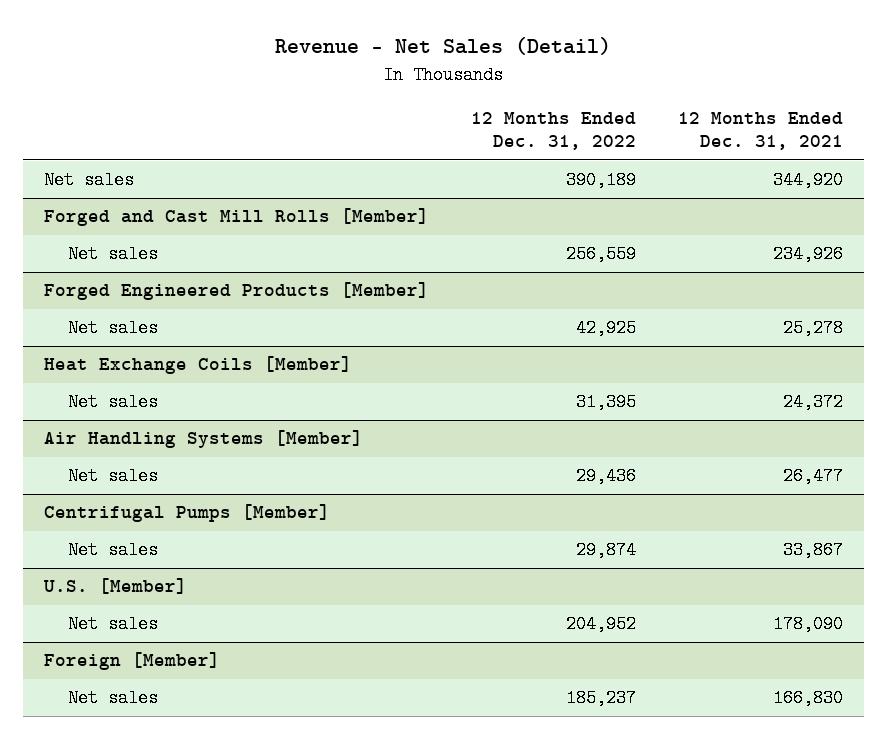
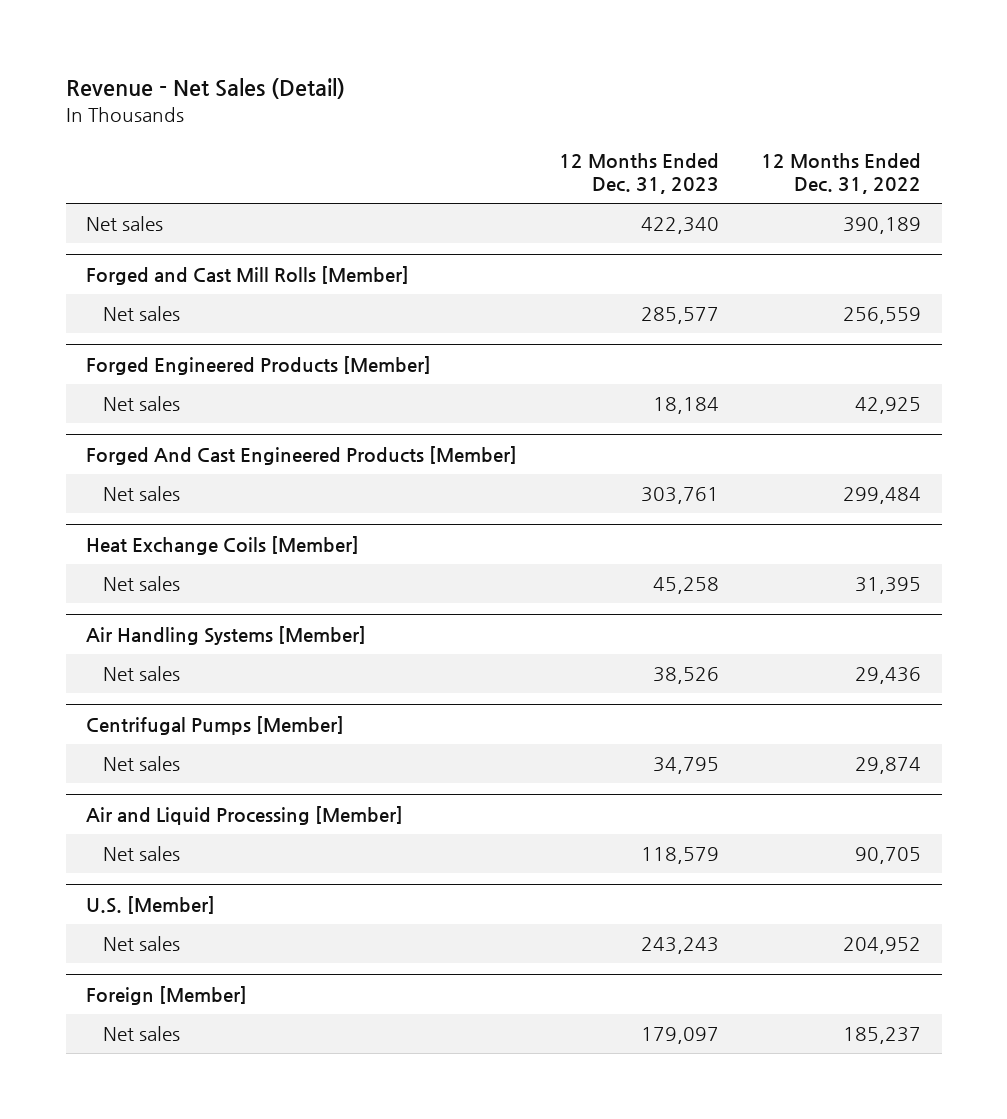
[678,112,844,151] 12 Months Ended Dec. 31, 2021 -> none
none -> [559,152,720,195] 12 Months Ended Dec. 31, 2023
none -> [86,446,518,466] Forged And Cast Engineered Products [Member]
none -> [103,486,181,502] Net sales
none -> [86,806,404,826] Air and Liquid Processing [Member]
none -> [103,846,181,862] Net sales

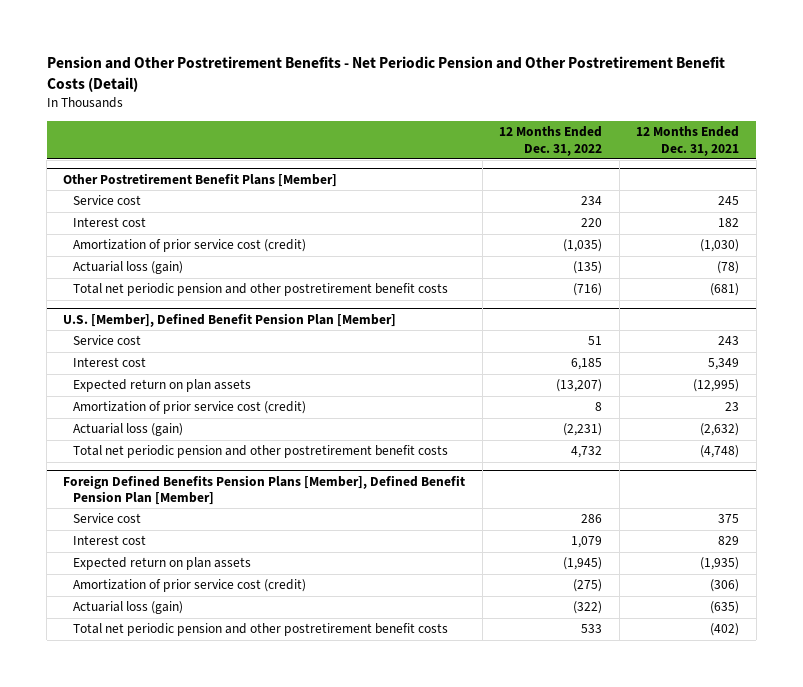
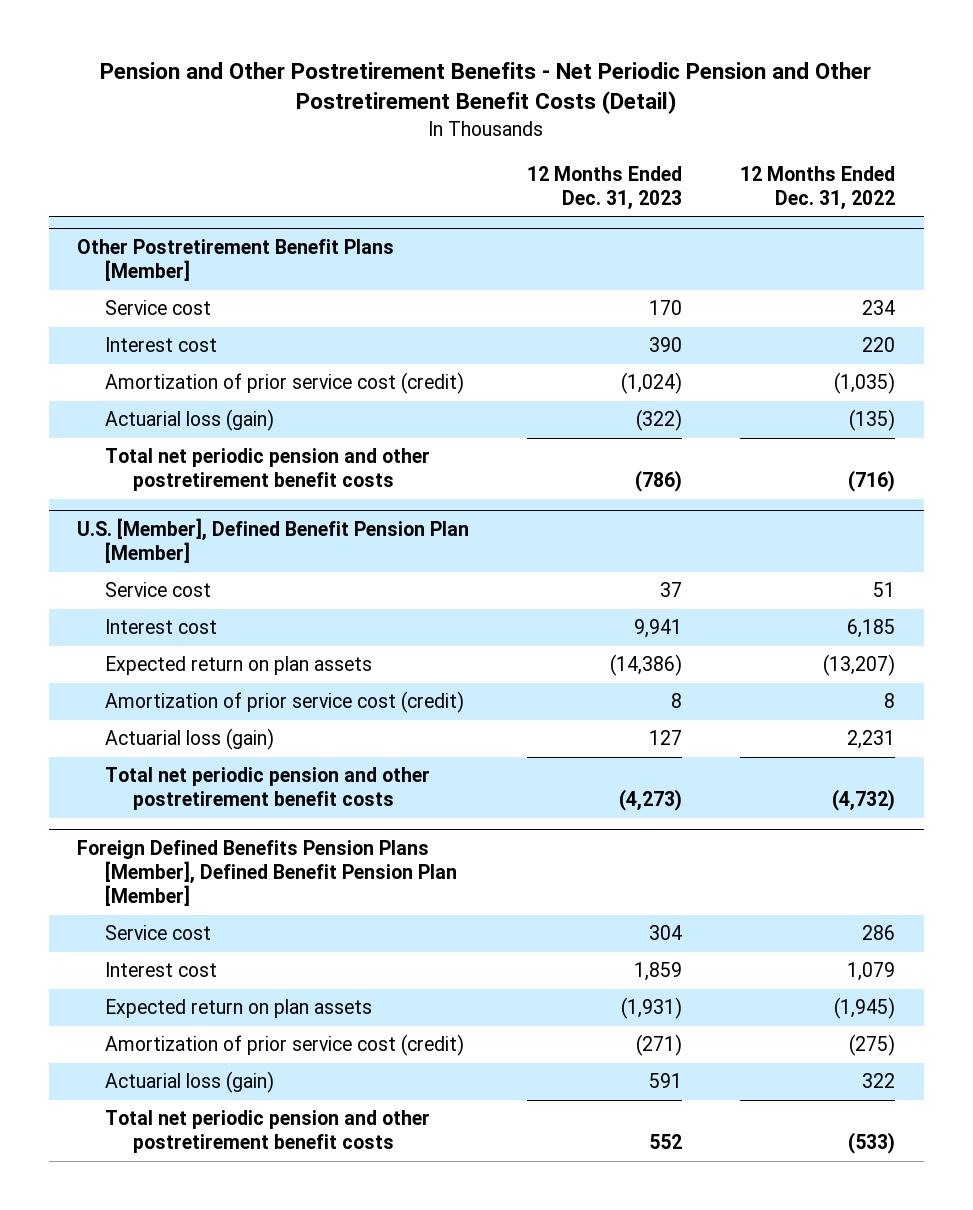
[636,126,740,156] 12 Months Ended Dec. 31, 2021 -> none
none -> [527,165,683,210] 12 Months Ended Dec. 31, 2023
[563,423,603,437] (2,231) -> [847,730,896,750] 2,231
[571,446,603,459] 4,732 -> [832,789,896,812] (4,732)
[573,601,603,615] (322) -> [862,1073,896,1089] 322
[581,624,603,634] 533 -> [848,1132,896,1155] (533)

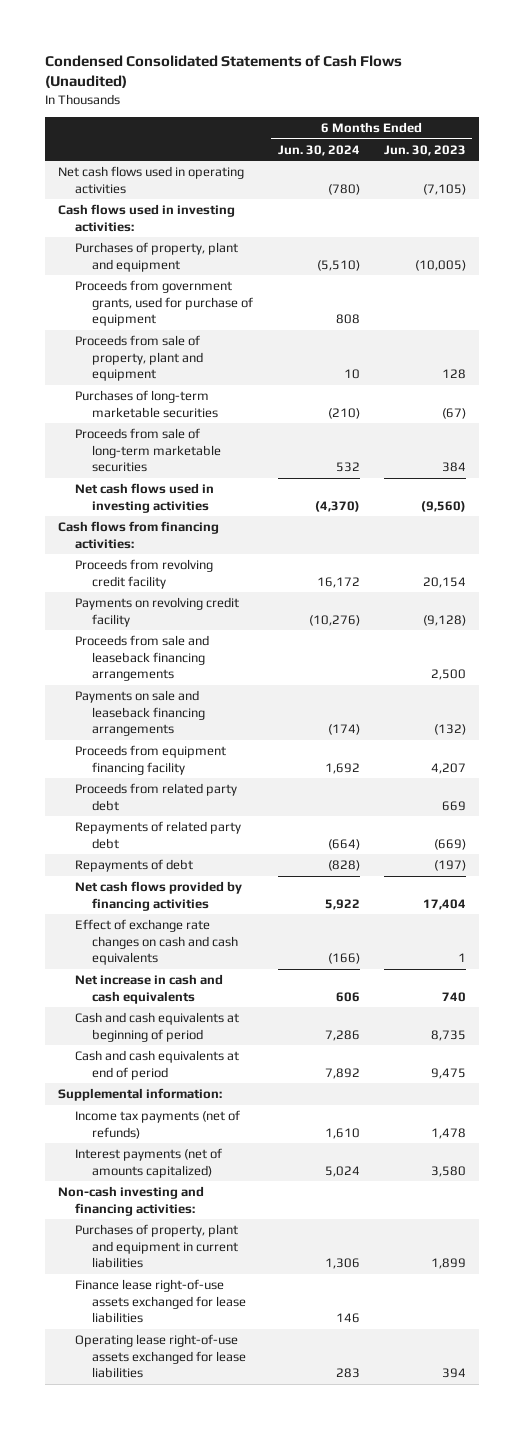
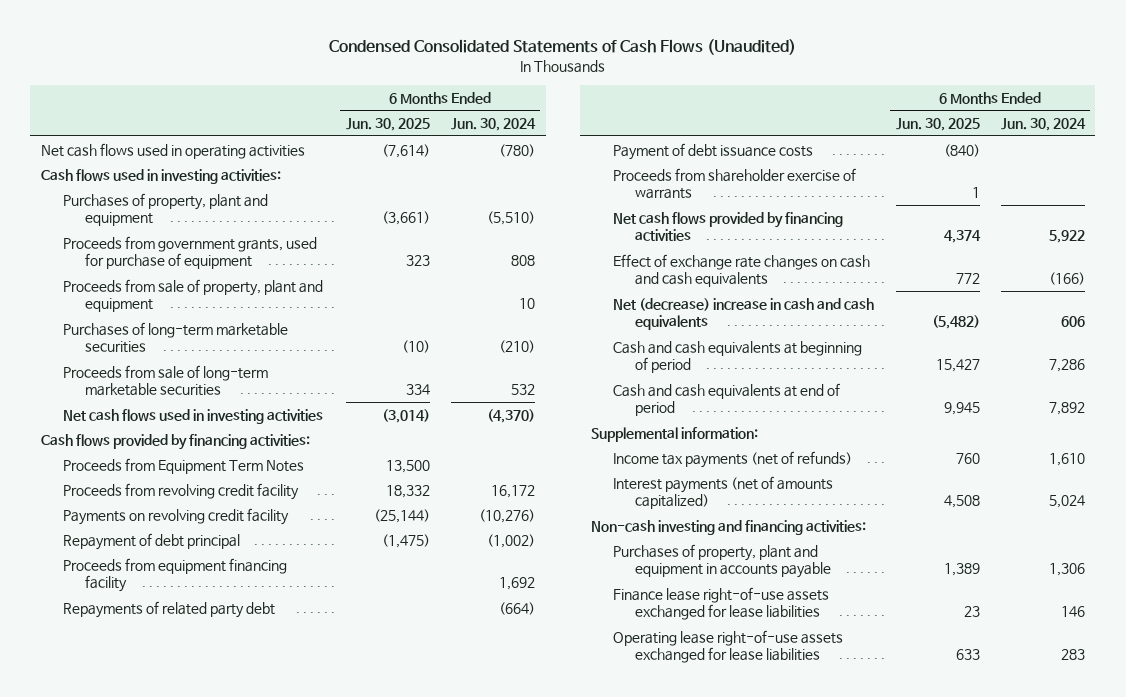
[384,144,467,156] Jun. 30, 2023 -> none
none -> [345,117,430,131] Jun. 30, 2025
[57,521,219,549] Cash flows from financing activities: -> [41,433,311,450] Cash flows provided by financing activities:
none -> [63,457,305,474] Proceeds from Equipment Term Notes
[74,635,209,681] Proceeds from sale and leaseback financing arrangements -> none
[74,690,206,736] Payments on sale and leaseback financing arrangements -> none
none -> [63,532,241,550] Repayment of debt principal
[74,783,237,811] Proceeds from related party debt -> none
[74,859,193,873] Repayments of debt -> none
none -> [613,142,814,160] Payment of debt issuance costs
none -> [613,167,857,200] Proceeds from shareholder exercise of warrants
[74,974,223,1004] Net increase in cash and cash equivalents -> [613,297,875,331] Net (decrease) increase in cash and cash equivalents
[74,1224,239,1268] Purchases of property, plant and equipment in current liabilities -> [613,543,832,579] Purchases of property, plant and equipment in accounts payable

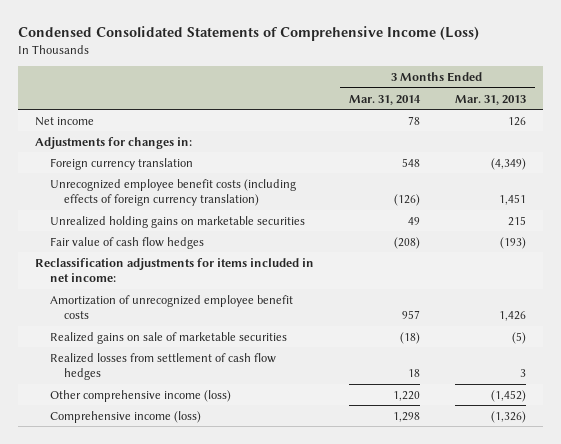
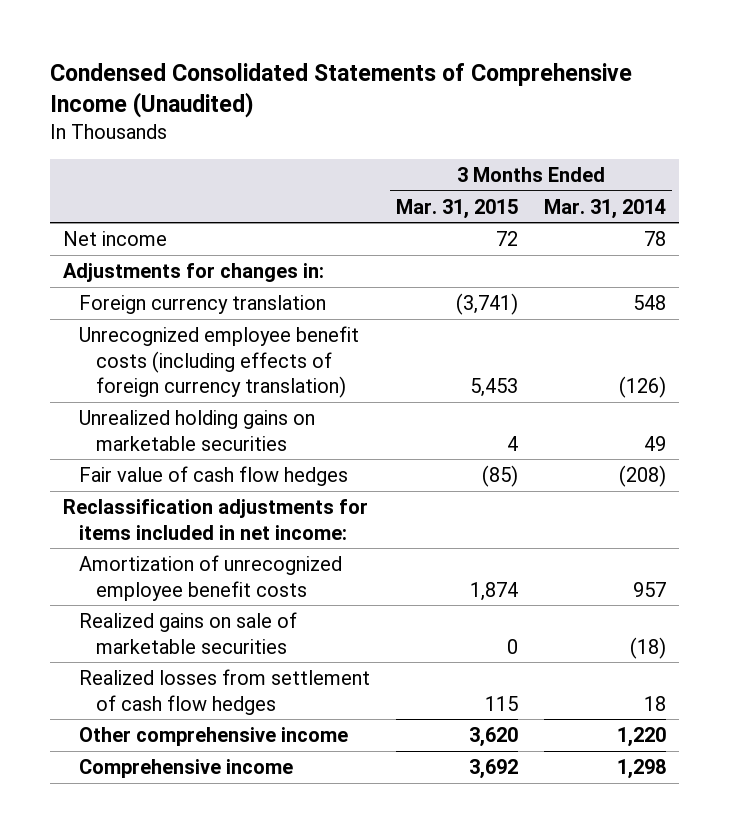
[17,26,479,42] Condensed Consolidated Statements of Comprehensive Income (Loss) -> [49,62,632,119] Condensed Consolidated Statements of Comprehensive Income (Unaudited)
[454,94,526,105] Mar. 31, 2013 -> none
none -> [396,198,519,219] Mar. 31, 2015
[49,389,231,402] Other comprehensive income (loss) -> [79,726,349,746] Other comprehensive income
[49,410,201,423] Comprehensive income (loss) -> [79,758,294,778] Comprehensive income

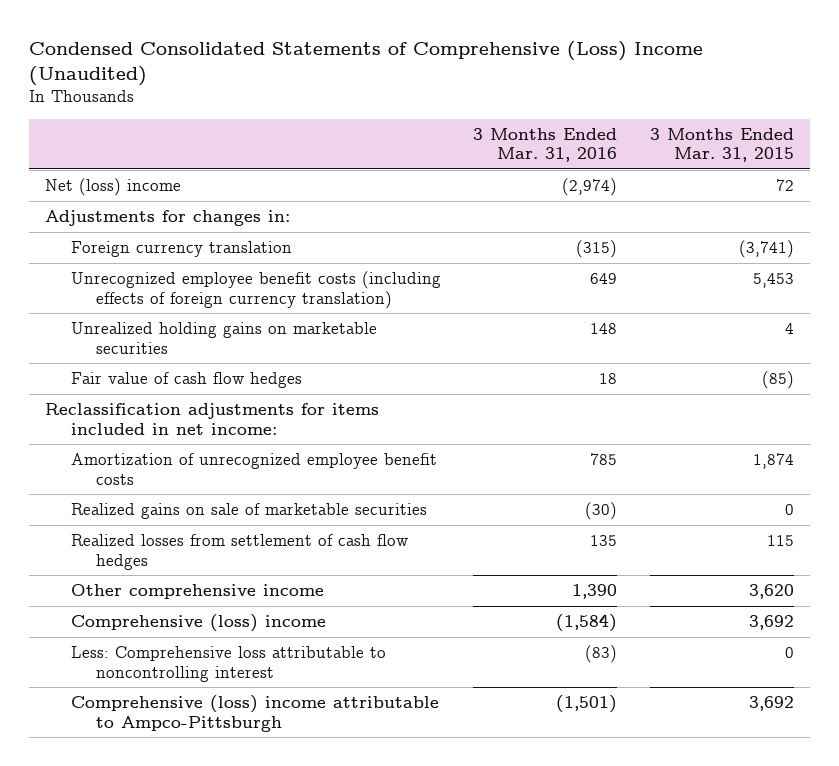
[49,62,632,119] Condensed Consolidated Statements of Comprehensive Income (Unaudited) -> [29,40,704,87] Condensed Consolidated Statements of Comprehensive (Loss) Income (Unaudited)
[543,198,666,219] Mar. 31, 2014 -> none
none -> [473,127,618,163] 3 Months Ended Mar. 31, 2016
[62,230,167,246] Net income -> [45,177,182,196] Net (loss) income
none -> [70,613,326,632] Comprehensive (loss) income
none -> [70,645,386,682] Less: Comprehensive loss attributable to noncontrolling interest
[79,758,294,778] Comprehensive income -> [70,694,439,732] Comprehensive (loss) income attributable to Ampco-Pittsburgh

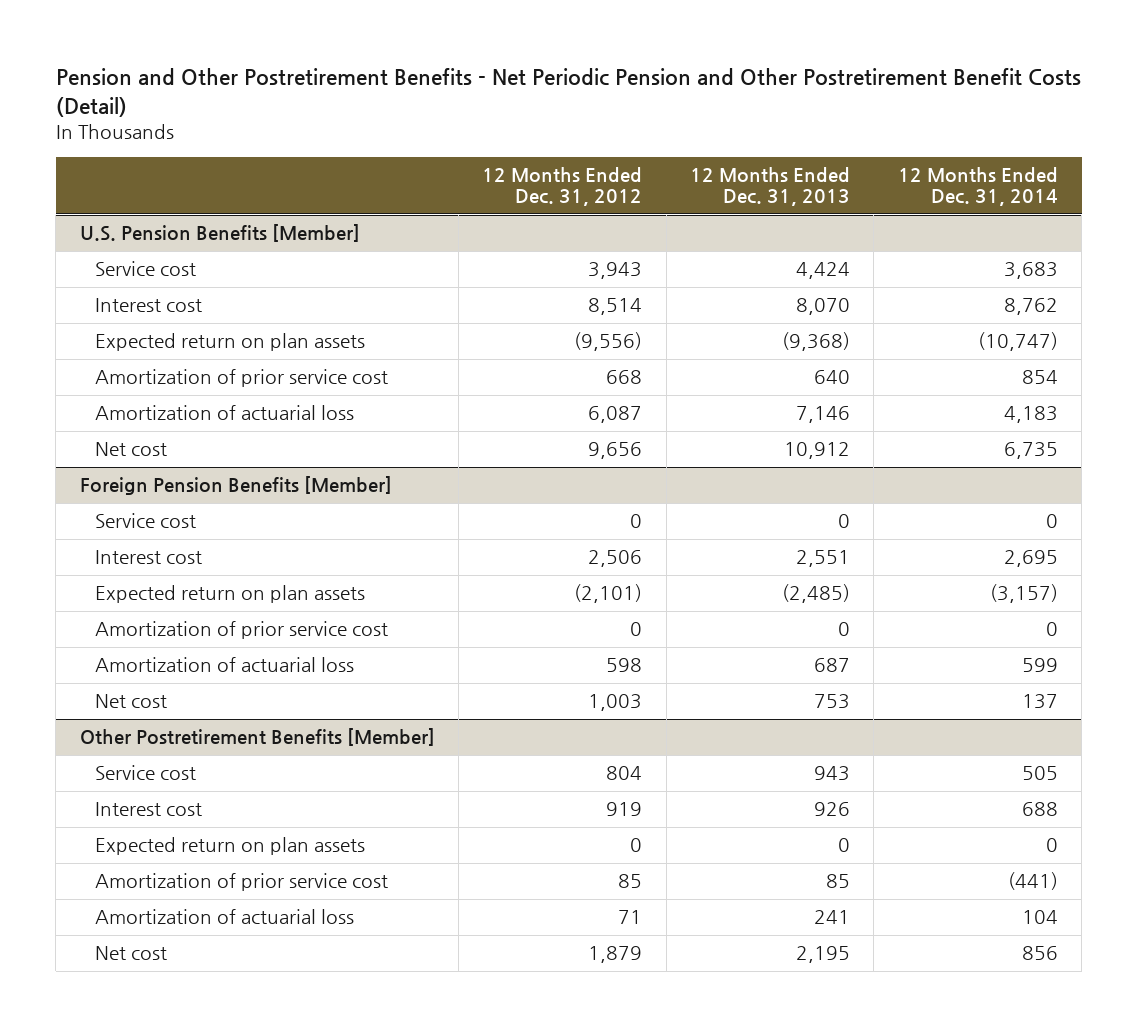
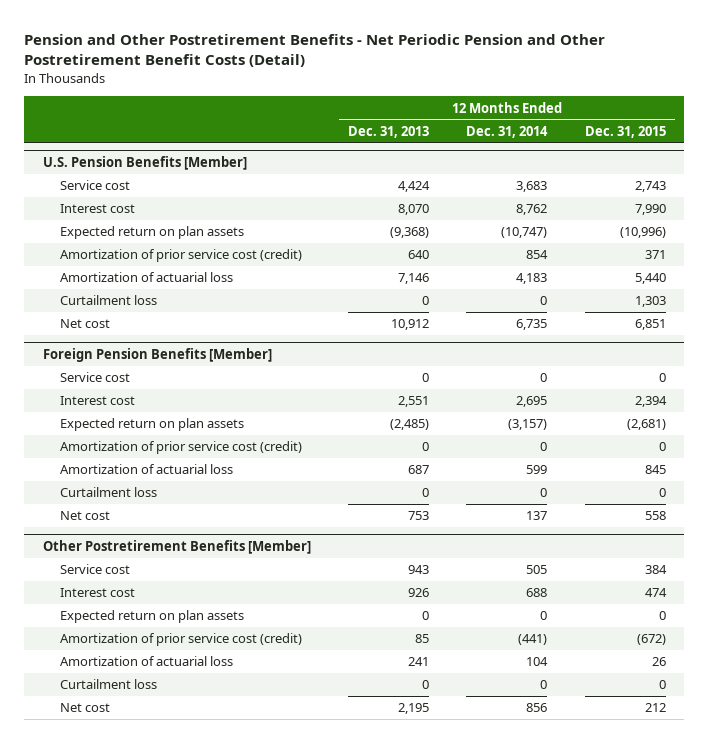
[482,166,643,207] 12 Months Ended Dec. 31, 2012 -> none
none -> [584,125,666,138] Dec. 31, 2015
[95,369,389,388] Amortization of prior service cost -> [60,249,303,263] Amortization of prior service cost (credit)
none -> [60,295,158,306] Curtailment loss
[95,621,389,640] Amortization of prior service cost -> [60,441,303,455] Amortization of prior service cost (credit)
none -> [60,487,158,498] Curtailment loss
[95,873,389,892] Amortization of prior service cost -> [60,633,303,647] Amortization of prior service cost (credit)
none -> [60,679,158,690] Curtailment loss

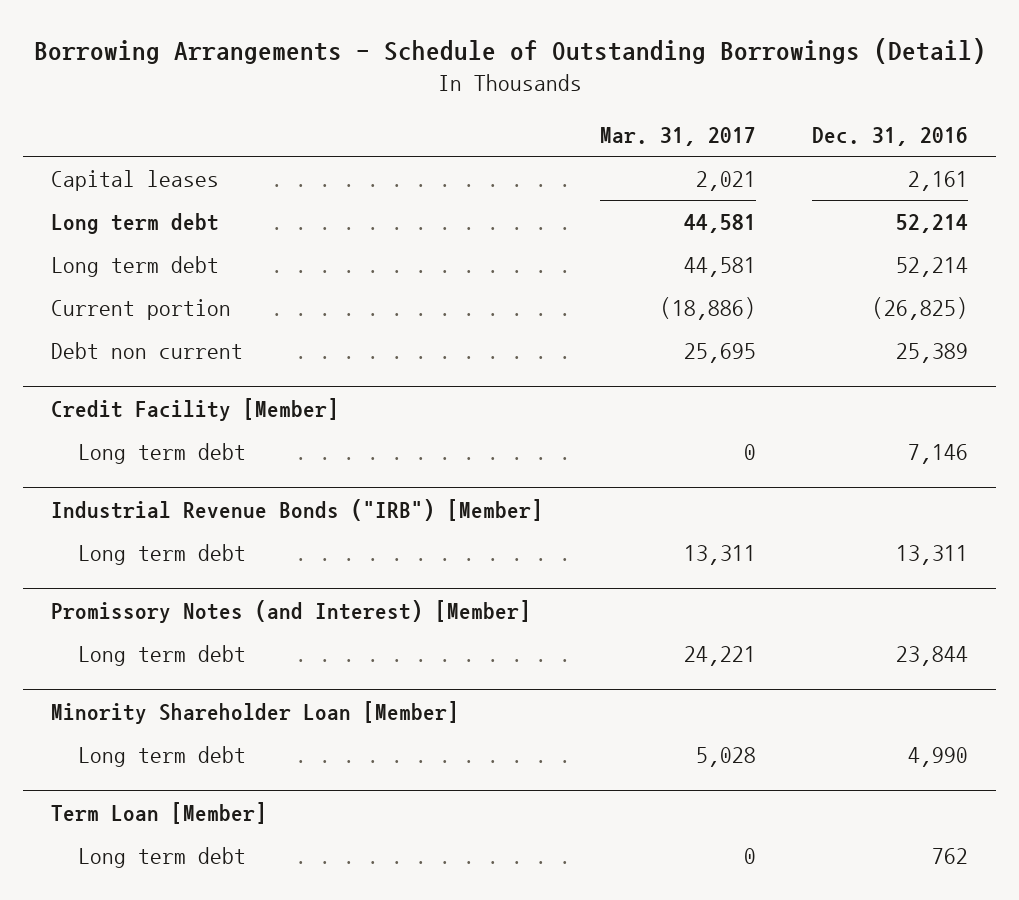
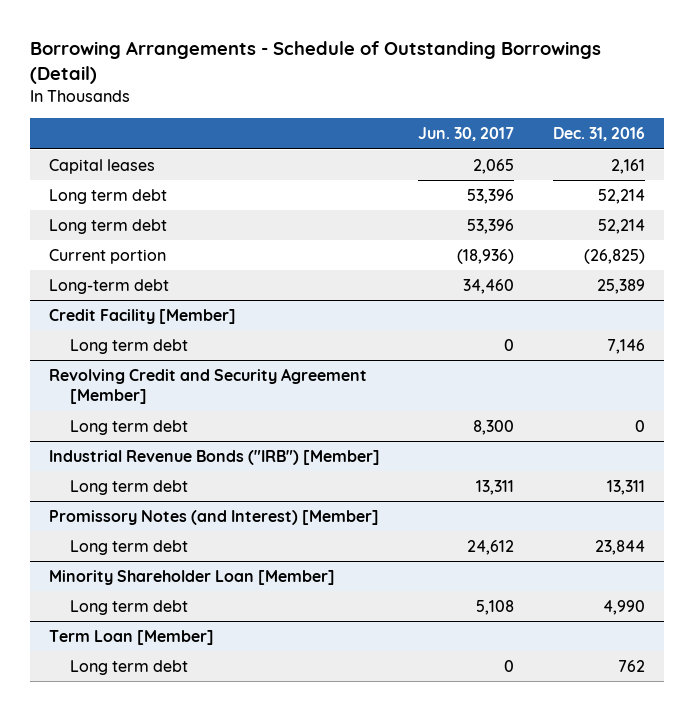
[599,127,756,147] Mar. 31, 2017 -> none
none -> [418,127,515,142] Jun. 30, 2017
[51,341,244,359] Debt non current -> [49,278,170,294] Long-term debt
none -> [49,367,368,405] Revolving Credit and Security Agreement [Member]
none -> [70,419,189,435] Long term debt

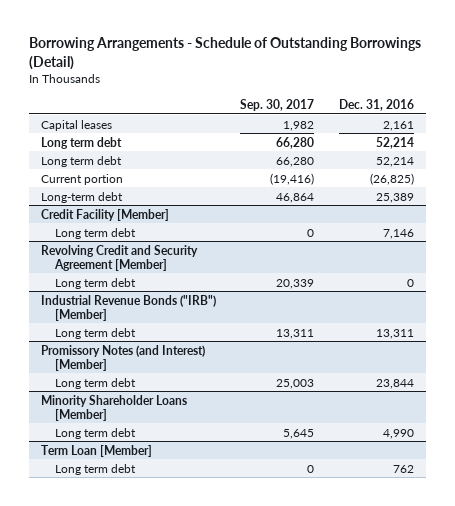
[418,127,515,142] Jun. 30, 2017 -> none
none -> [240,99,315,112] Sep. 30, 2017
[49,569,336,585] Minority Shareholder Loan [Member] -> [41,394,188,421] Minority Shareholder Loans [Member]

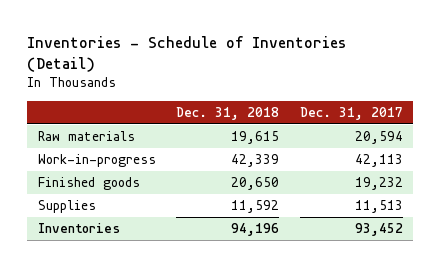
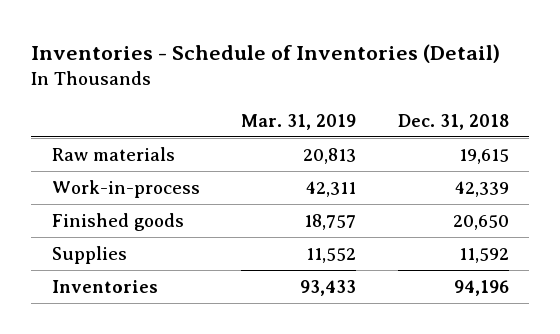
[299,106,403,120] Dec. 31, 2017 -> none
none -> [241,113,357,130] Mar. 31, 2019
[37,154,156,168] Work-in-progress -> [51,179,200,198] Work-in-process

